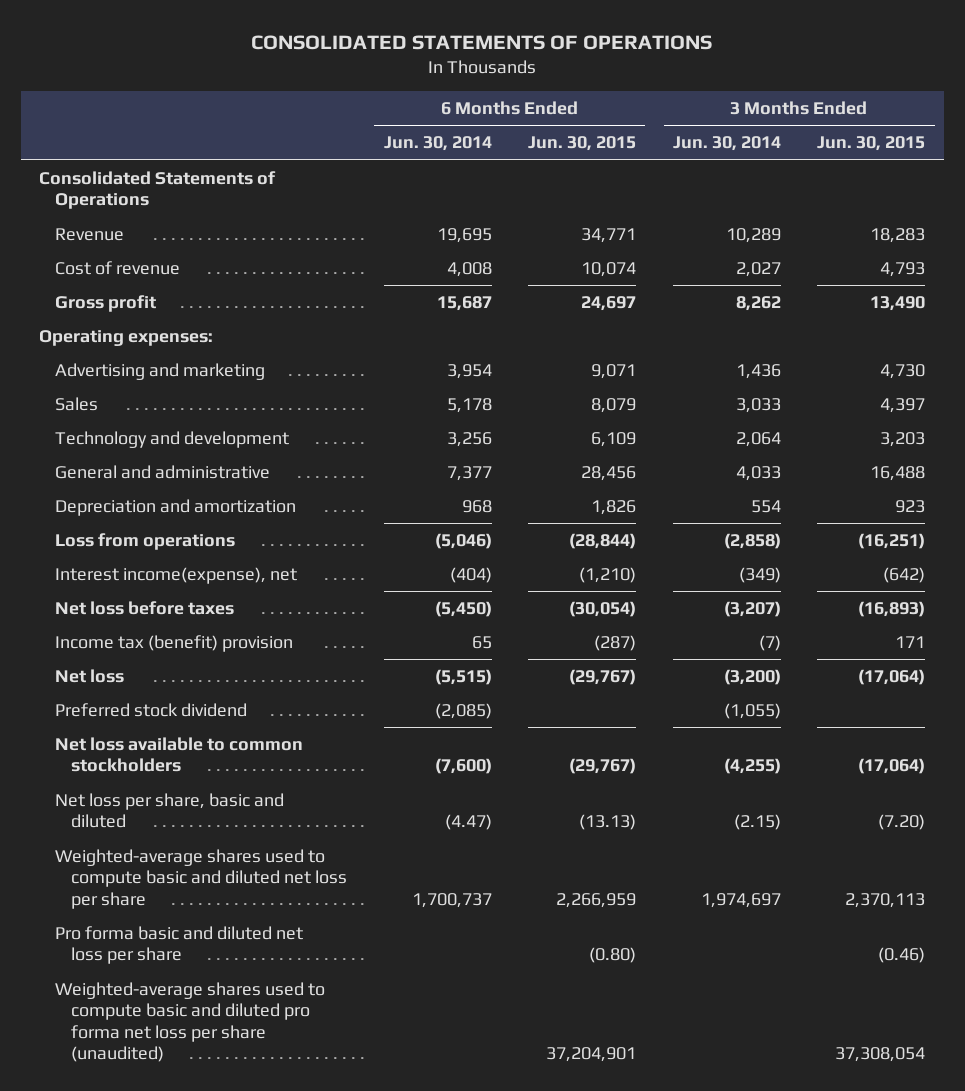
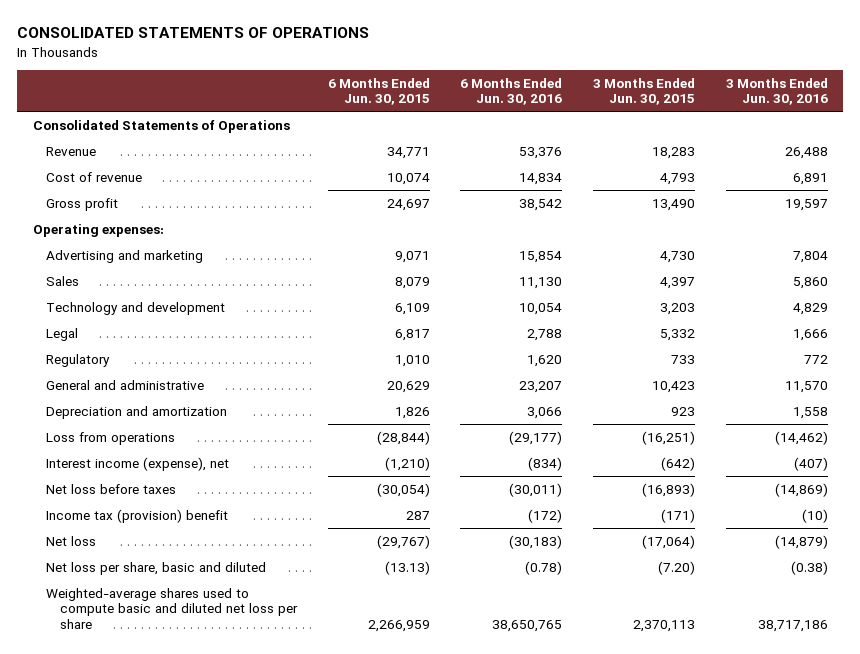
[383,136,492,152] Jun. 30, 2014 -> none
[672,136,781,152] Jun. 30, 2014 -> none
none -> [460,77,563,106] 6 Months Ended Jun. 30, 2016
none -> [725,77,828,106] 3 Months Ended Jun. 30, 2016
none -> [46,327,79,341] Legal
none -> [46,353,111,367] Regulatory
[581,465,637,481] 28,456 -> [386,380,430,393] 20,629
[870,465,926,481] 16,488 -> [652,380,696,393] 10,423
[55,566,298,584] Interest income(expense), net -> [46,456,230,471] Interest income (expense), net
[55,634,294,652] Income tax (benefit) provision -> [46,508,229,523] Income tax (provision) benefit
[594,634,637,651] (287) -> [405,510,430,520] 287
[895,635,926,648] 171 -> [661,508,696,523] (171)
[55,702,248,717] Preferred stock dividend -> none
[55,736,304,773] Net loss available to common stockholders -> none
[55,925,304,965] Pro forma basic and diluted net loss per share -> none
[55,981,326,1062] Weighted-average shares used to compute basic and diluted pro forma net loss per share (unaudited) -> none

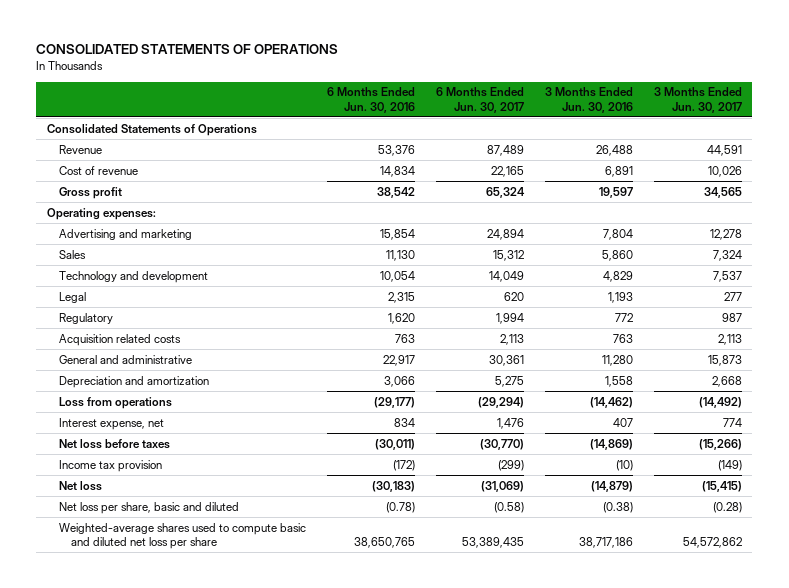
[327,77,430,106] 6 Months Ended Jun. 30, 2015 -> none
[593,77,696,106] 3 Months Ended Jun. 30, 2015 -> none
none -> [435,87,524,113] 6 Months Ended Jun. 30, 2017
none -> [653,87,742,113] 3 Months Ended Jun. 30, 2017
[527,328,563,341] 2,788 -> [387,291,415,303] 2,315
[792,328,828,341] 1,666 -> [607,291,633,303] 1,193
none -> [58,333,181,346] Acquisition related costs
[519,380,563,393] 23,207 -> [382,354,415,366] 22,917
[784,380,828,393] 11,570 -> [601,354,633,366] 11,280
[46,456,230,471] Interest income (expense), net -> [58,417,164,430] Interest expense, net
[528,456,563,471] (834) -> [393,417,415,427] 834
[793,456,828,471] (407) -> [612,417,633,427] 407
[46,508,229,523] Income tax (provision) benefit -> [58,459,162,472] Income tax provision

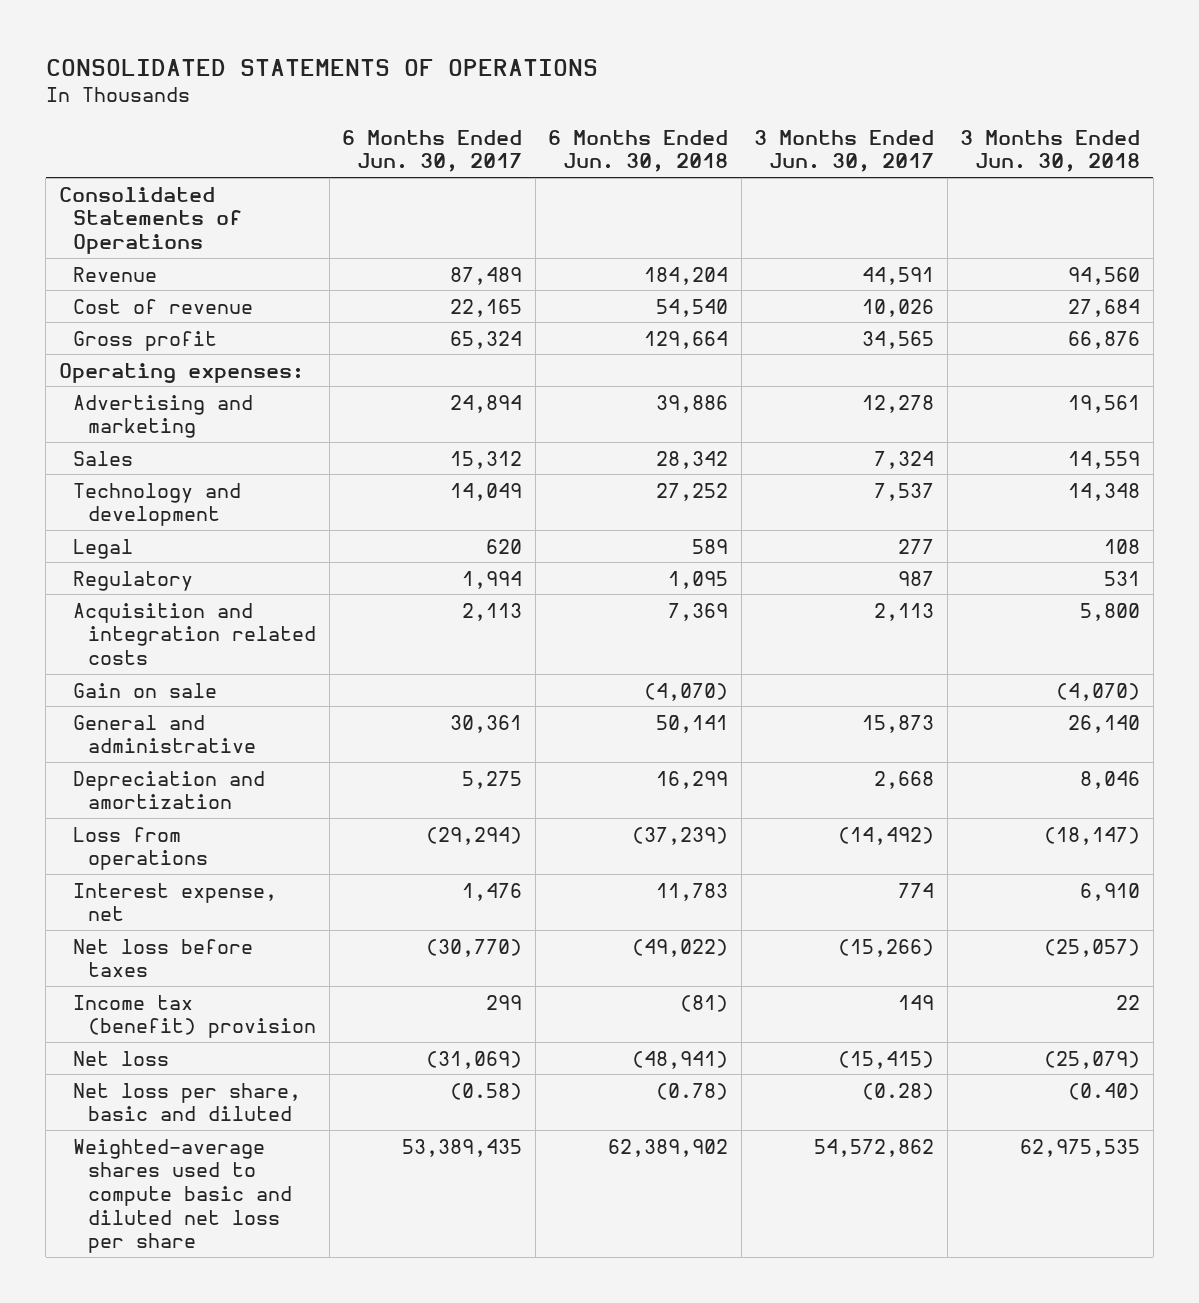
[326,87,415,113] 6 Months Ended Jun. 30, 2016 -> none
[544,87,633,113] 3 Months Ended Jun. 30, 2016 -> none
none -> [548,129,729,173] 6 Months Ended Jun. 30, 2018
none -> [960,129,1141,173] 3 Months Ended Jun. 30, 2018
[58,333,181,346] Acquisition related costs -> [73,602,317,665] Acquisition and integration related costs
none -> [73,682,218,698] Gain on sale
[58,459,162,472] Income tax provision -> [73,994,317,1039] Income tax (benefit) provision
[497,459,524,471] (299) -> [486,994,523,1010] 299
[717,459,742,471] (149) -> [898,994,935,1010] 149

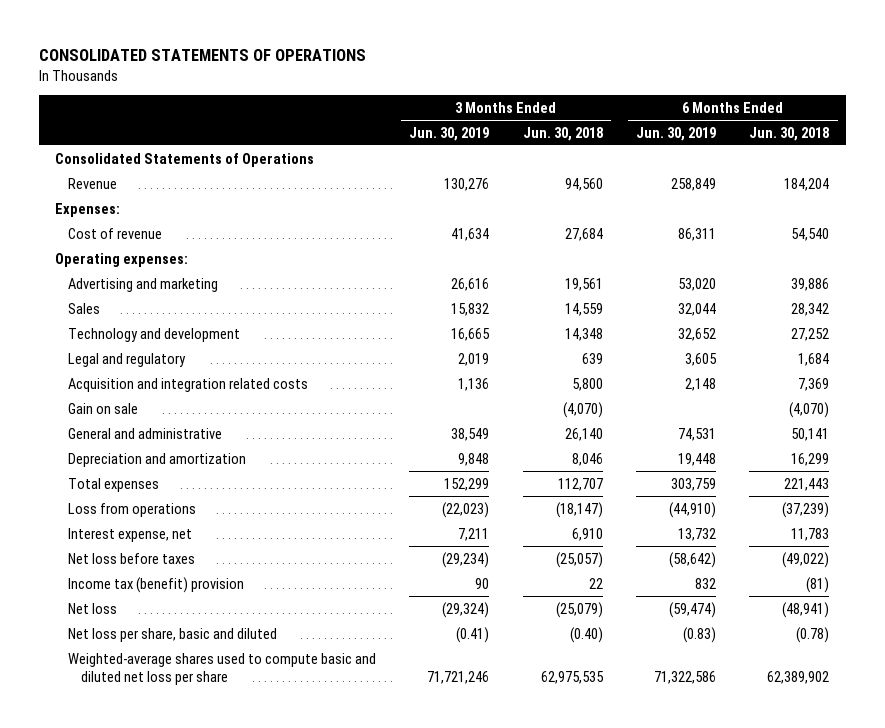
[342,129,523,173] 6 Months Ended Jun. 30, 2017 -> none
[754,129,935,173] 3 Months Ended Jun. 30, 2017 -> none
none -> [409,126,490,141] Jun. 30, 2019
none -> [635,126,716,141] Jun. 30, 2019
none -> [55,202,121,217] Expenses:
[73,330,218,351] Gross profit -> none
[73,538,134,559] Legal -> none
[73,570,194,591] Regulatory -> none
none -> [68,352,187,367] Legal and regulatory
none -> [68,477,160,492] Total expenses

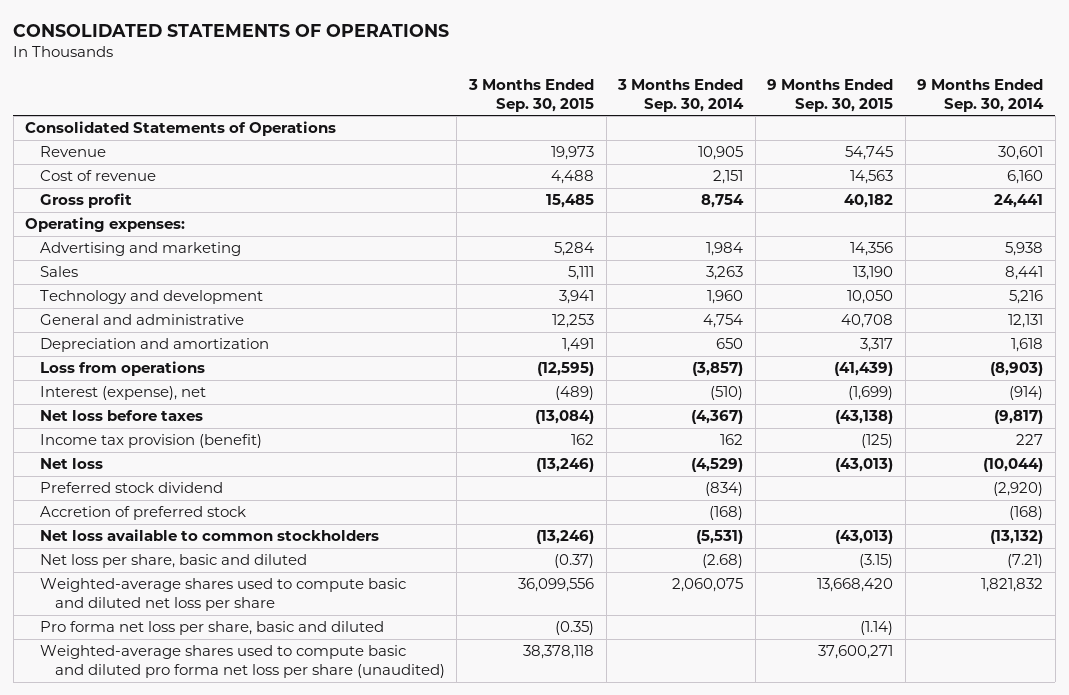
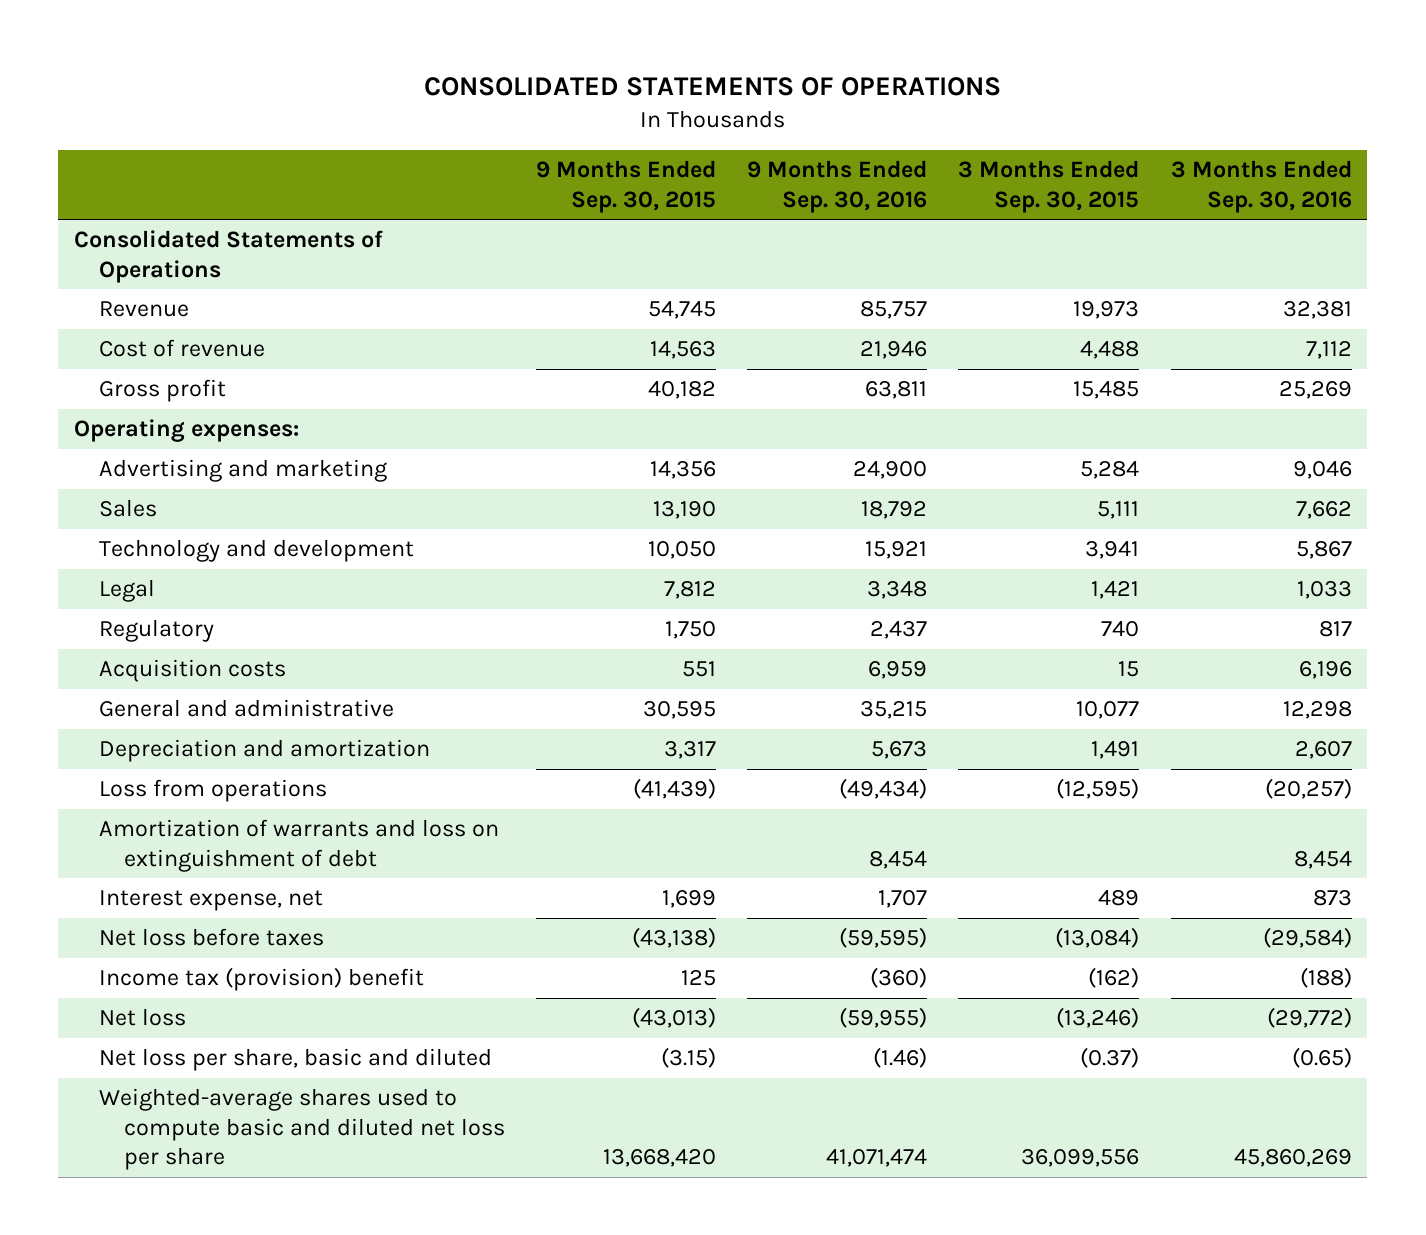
[617,79,745,112] 3 Months Ended Sep. 30, 2014 -> none
[917,79,1045,112] 9 Months Ended Sep. 30, 2014 -> none
none -> [747,160,928,214] 9 Months Ended Sep. 30, 2016
none -> [1170,160,1352,214] 3 Months Ended Sep. 30, 2016
none -> [99,579,156,603] Legal
none -> [99,619,215,643] Regulatory
none -> [99,659,287,683] Acquisition costs
[551,314,594,329] 12,253 -> [1076,701,1140,720] 10,077
[841,314,894,329] 40,708 -> [643,701,717,720] 30,595
none -> [99,819,500,872] Amortization of warrants and loss on extinguishment of debt
[40,386,207,401] Interest (expense), net -> [99,890,324,912] Interest expense, net
[554,386,594,401] (489) -> [1098,890,1140,907] 489
[848,386,894,401] (1,699) -> [662,890,717,909] 1,699
[40,434,263,449] Income tax provision (benefit) -> [99,967,425,992] Income tax (provision) benefit
[570,434,594,446] 162 -> [1088,967,1140,989] (162)
[861,434,894,449] (125) -> [681,970,717,987] 125
[40,482,224,494] Preferred stock dividend -> none
[40,506,247,521] Accretion of preferred stock -> none
[40,529,380,542] Net loss available to common stockholders -> none
[40,621,385,636] Pro forma net loss per share, basic and diluted -> none
[40,645,445,678] Weighted-average shares used to compute basic and diluted pro forma net loss per share (unaudited) -> none

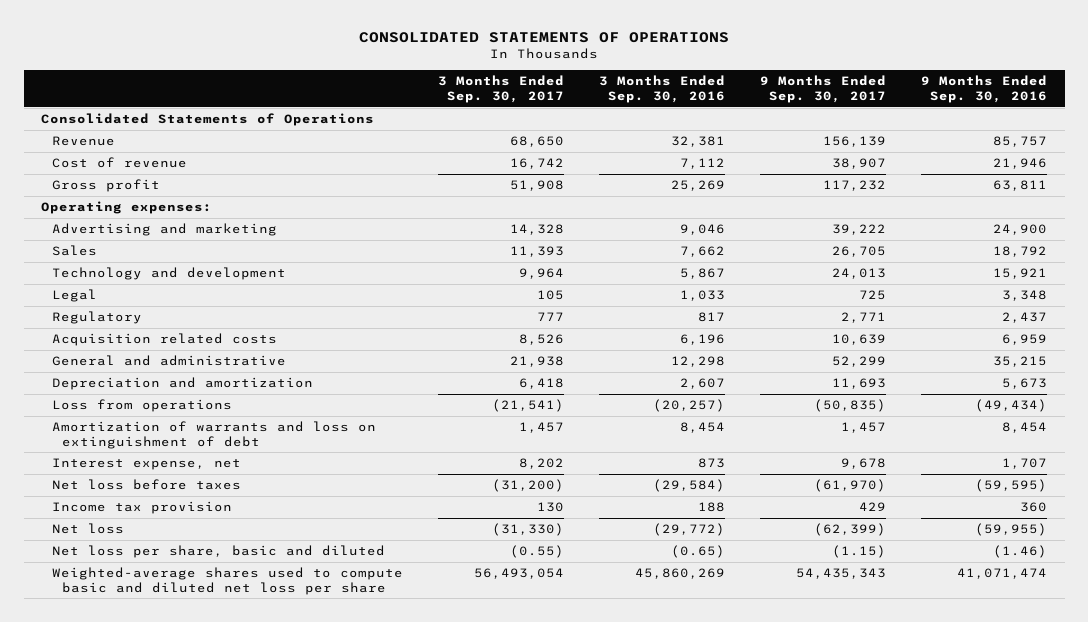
[536,160,717,214] 9 Months Ended Sep. 30, 2015 -> none
[958,160,1140,214] 3 Months Ended Sep. 30, 2015 -> none
none -> [437,75,564,104] 3 Months Ended Sep. 30, 2017
none -> [760,75,887,104] 9 Months Ended Sep. 30, 2017
[99,659,287,683] Acquisition costs -> [51,332,277,346] Acquisition related costs
[99,967,425,992] Income tax (provision) benefit -> [51,500,232,514] Income tax provision
[870,967,928,989] (360) -> [1020,501,1048,512] 360
[1299,967,1352,989] (188) -> [698,501,726,512] 188

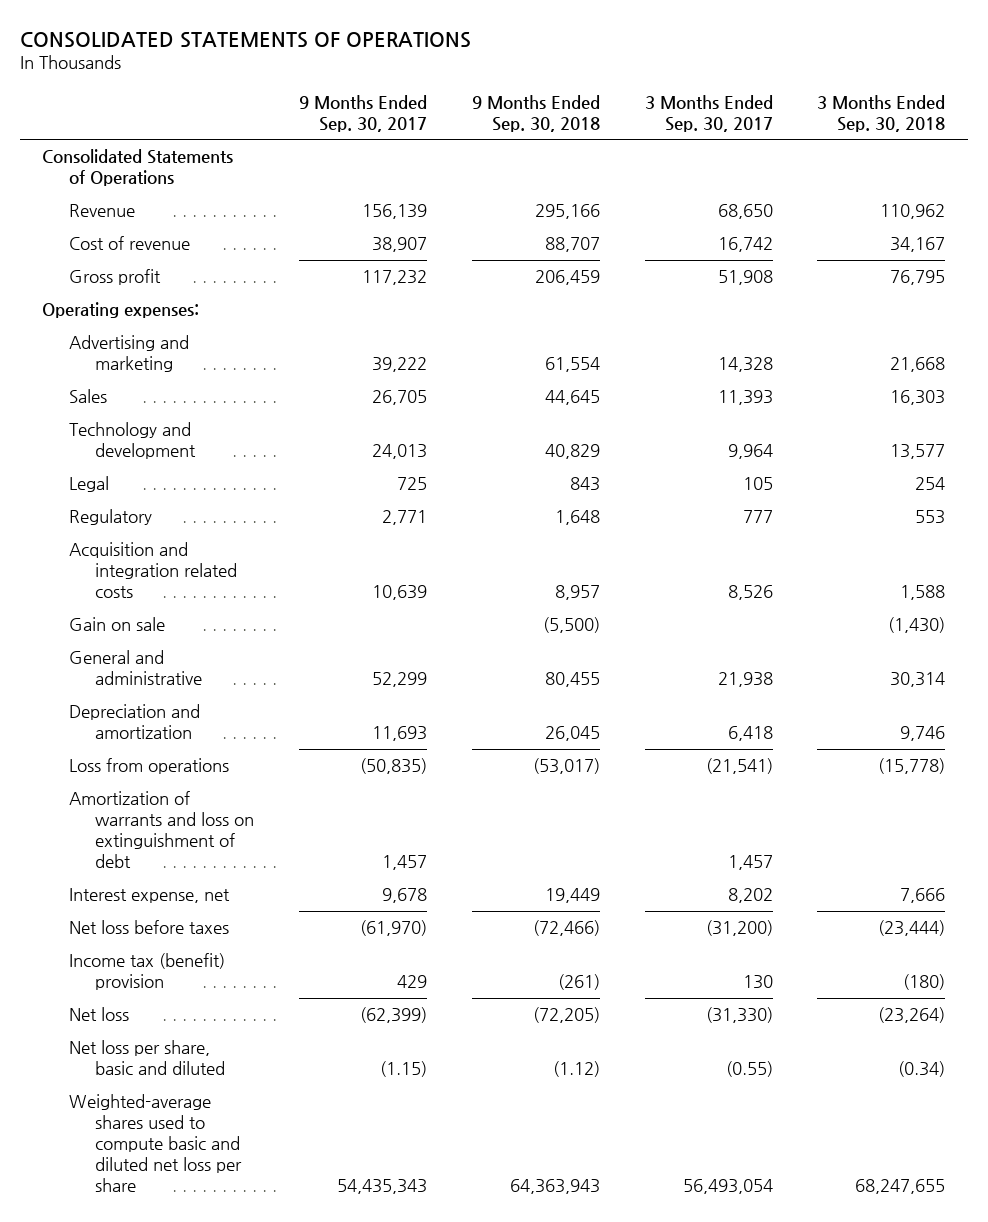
[599,75,726,104] 3 Months Ended Sep. 30, 2016 -> none
[921,75,1048,104] 9 Months Ended Sep. 30, 2016 -> none
none -> [471,94,600,132] 9 Months Ended Sep. 30, 2018
none -> [817,94,946,132] 3 Months Ended Sep. 30, 2018
[51,332,277,346] Acquisition related costs -> [68,542,238,599] Acquisition and integration related costs
none -> [68,617,165,632] Gain on sale
[51,500,232,514] Income tax provision -> [68,953,225,991] Income tax (benefit) provision

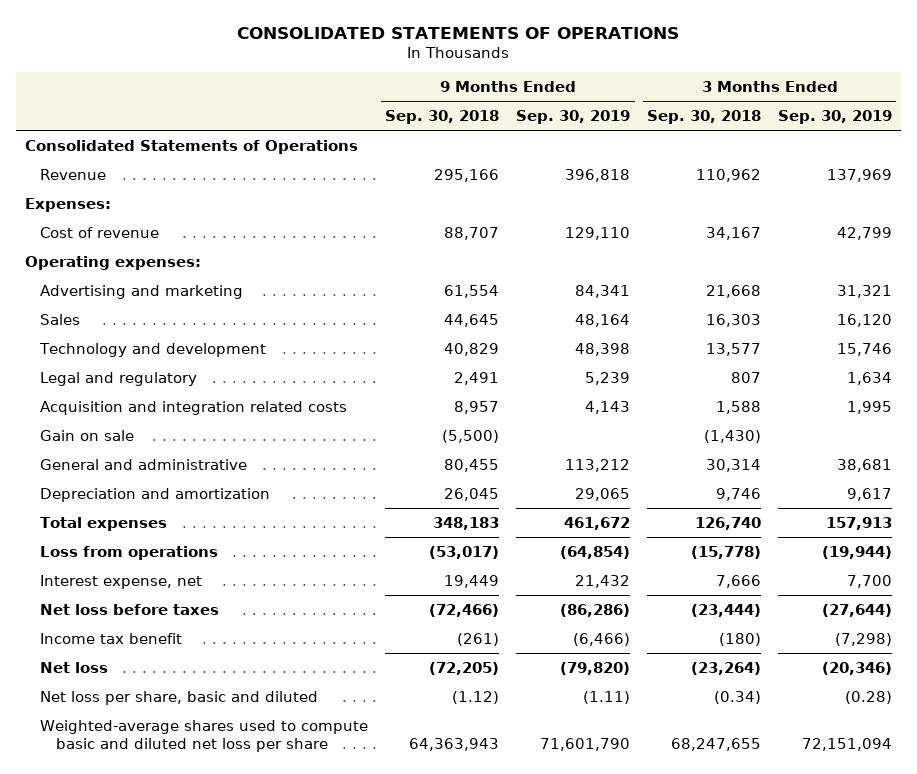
[299,94,428,132] 9 Months Ended Sep. 30, 2017 -> none
[644,94,773,132] 3 Months Ended Sep. 30, 2017 -> none
none -> [516,109,631,124] Sep. 30, 2019
none -> [778,109,893,124] Sep. 30, 2019
none -> [24,197,111,212] Expenses:
[68,269,161,286] Gross profit -> none
[68,476,109,493] Legal -> none
[68,509,152,526] Regulatory -> none
none -> [40,371,198,386] Legal and regulatory
none -> [40,516,168,531] Total expenses
[68,791,255,869] Amortization of warrants and loss on extinguishment of debt -> none
[68,953,225,991] Income tax (benefit) provision -> [40,632,183,644] Income tax benefit

